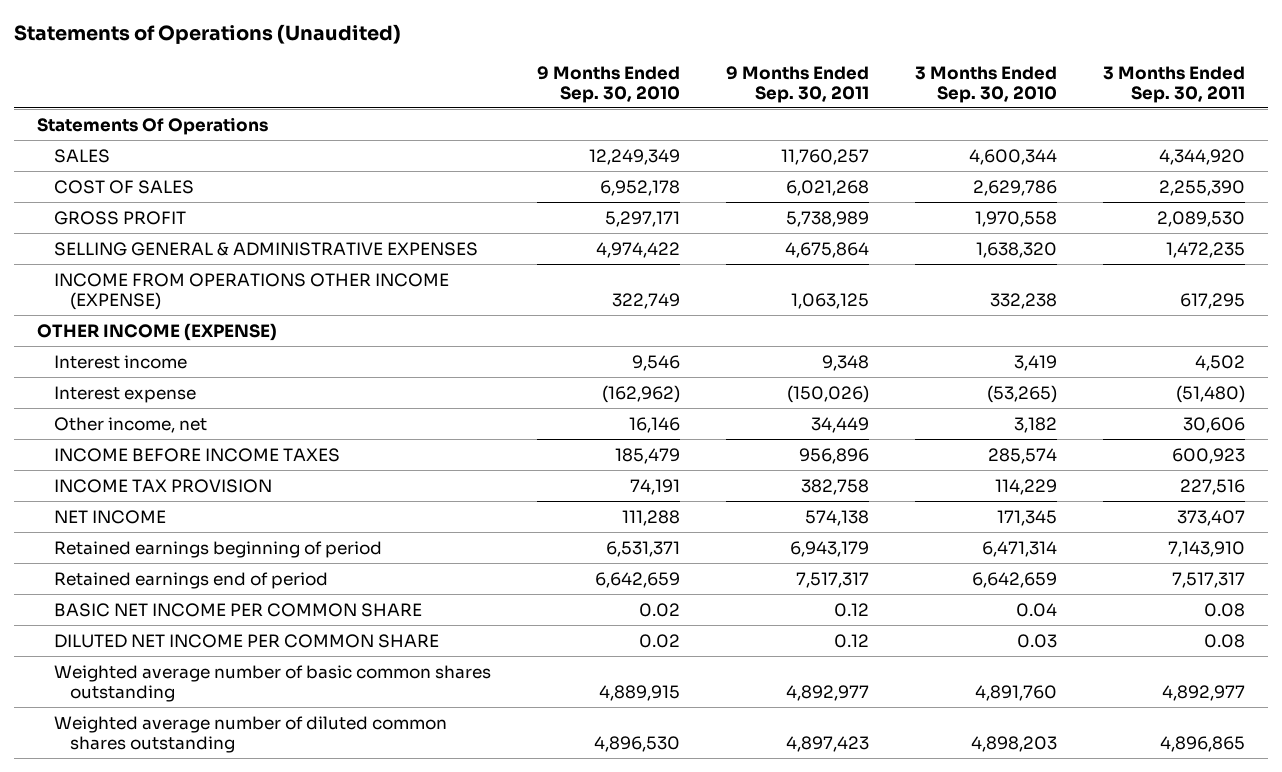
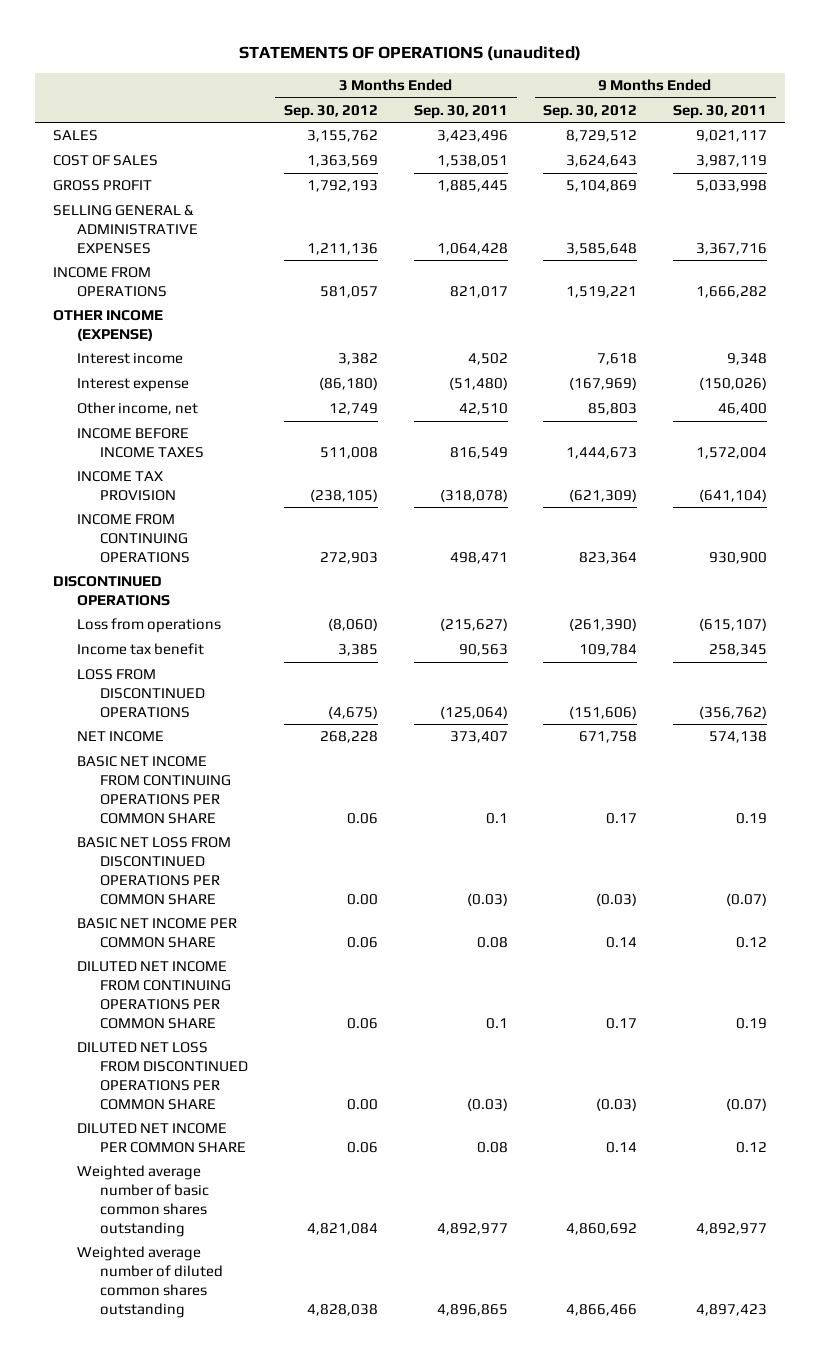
[14,24,402,45] Statements of Operations (Unaudited) -> [239,46,582,62] STATEMENTS OF OPERATIONS (unaudited)
[536,65,680,103] 9 Months Ended Sep. 30, 2010 -> none
[914,65,1057,103] 3 Months Ended Sep. 30, 2010 -> none
none -> [283,104,378,119] Sep. 30, 2012
none -> [543,104,638,119] Sep. 30, 2012
[37,116,269,135] Statements Of Operations -> none
[780,148,869,165] 11,760,257 -> [696,130,768,143] 9,021,117
[1158,148,1245,165] 4,344,920 -> [436,130,508,143] 3,423,496
[785,179,869,196] 6,021,268 -> [696,155,768,168] 3,987,119
[1158,179,1245,196] 2,255,390 -> [436,155,508,168] 1,538,051
[785,210,869,227] 5,738,989 -> [696,180,768,193] 5,033,998
[1156,210,1245,227] 2,089,530 -> [436,180,508,193] 1,885,445
[784,241,869,258] 4,675,864 -> [696,242,768,255] 3,367,716
[1165,241,1245,258] 1,472,235 -> [436,242,508,255] 1,064,428
[53,272,449,310] INCOME FROM OPERATIONS OTHER INCOME (EXPENSE) -> [53,267,167,297] INCOME FROM OPERATIONS
[790,292,869,309] 1,063,125 -> [696,285,768,298] 1,666,282
[1179,292,1245,309] 617,295 -> [449,285,508,298] 821,017
[810,416,869,433] 34,449 -> [718,403,768,416] 46,400
[1182,416,1245,433] 30,606 -> [458,403,508,416] 42,510
[798,447,869,464] 956,896 -> [696,446,768,459] 1,572,004
[1171,447,1245,464] 600,923 -> [449,446,508,459] 816,549
[800,478,869,495] 382,758 -> [699,488,768,502] (641,104)
[1179,478,1245,495] 227,516 -> [439,488,508,502] (318,078)
none -> [76,514,191,563] INCOME FROM CONTINUING OPERATIONS
none -> [53,576,170,606] DISCONTINUED OPERATIONS
none -> [76,618,221,634] Loss from operations
none -> [76,643,204,656] Income tax benefit
none -> [76,669,206,718] LOSS FROM DISCONTINUED OPERATIONS
[53,540,382,558] Retained earnings beginning of period -> none
[53,571,328,589] Retained earnings end of period -> none
none -> [76,756,232,824] BASIC NET INCOME FROM CONTINUING OPERATIONS PER COMMON SHARE
none -> [76,837,231,905] BASIC NET LOSS FROM DISCONTINUED OPERATIONS PER COMMON SHARE
none -> [76,961,232,1029] DILUTED NET INCOME FROM CONTINUING OPERATIONS PER COMMON SHARE
none -> [76,1042,249,1110] DILUTED NET LOSS FROM DISCONTINUED OPERATIONS PER COMMON SHARE

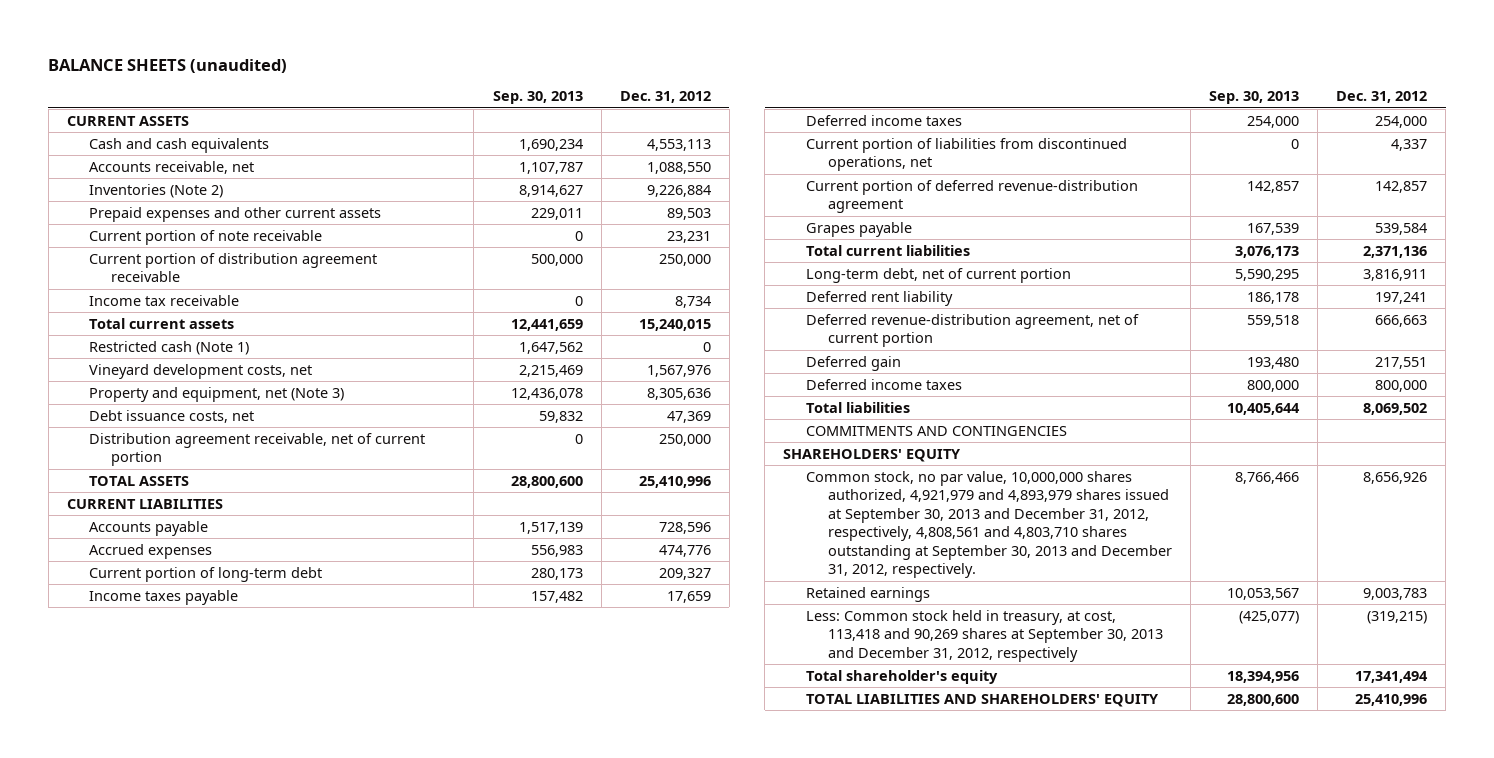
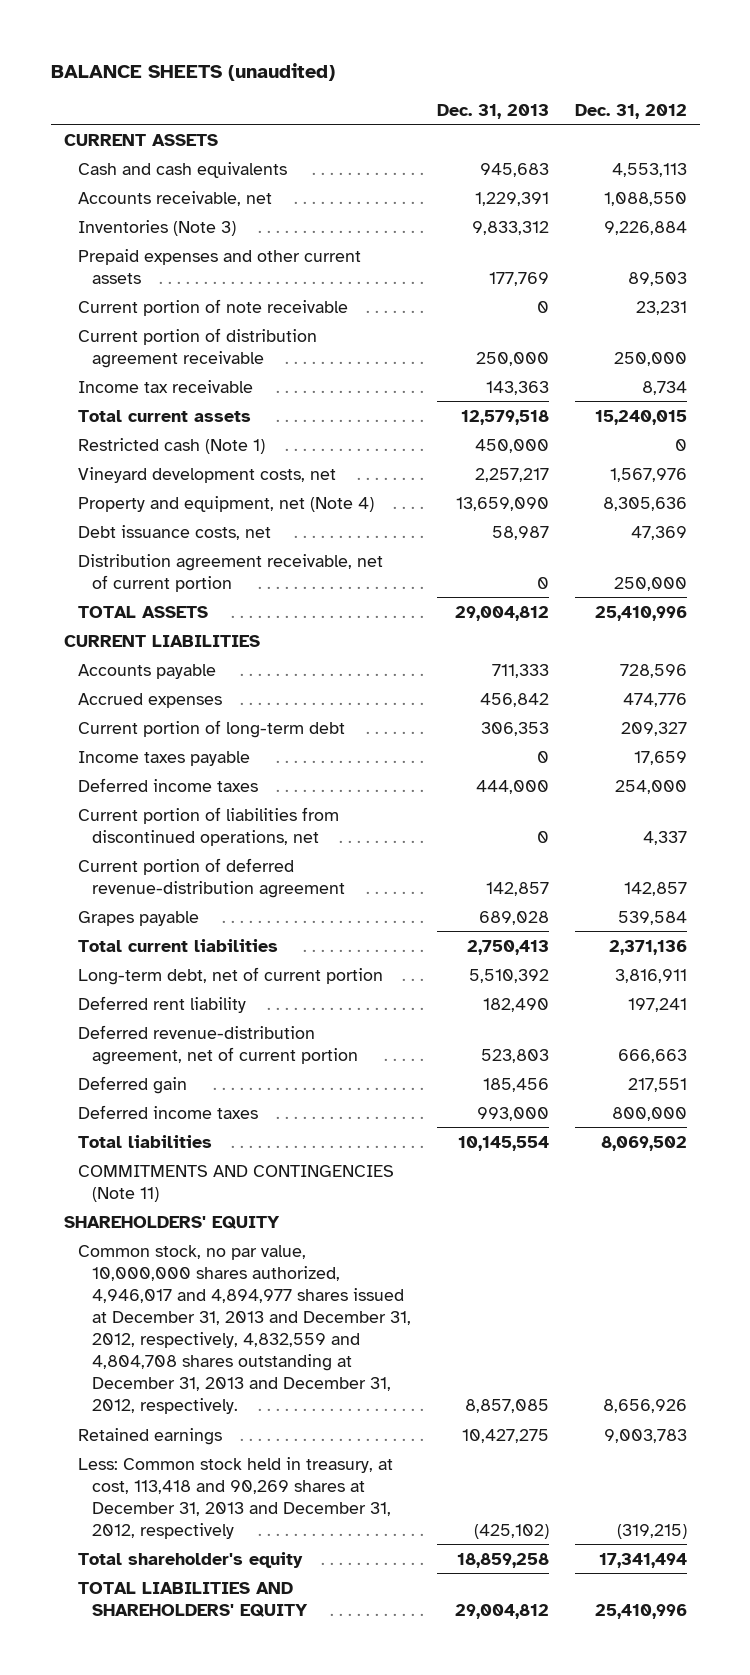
[492,91,583,105] Sep. 30, 2013 -> none
none -> [436,103,549,119] Dec. 31, 2013
[89,183,224,198] Inventories (Note 2) -> [77,219,236,236] Inventories (Note 3)
[89,386,345,402] Property and equipment, net (Note 3) -> [77,495,374,512] Property and equipment, net (Note 4)
[805,425,1067,436] COMMITMENTS AND CONTINGENCIES -> [77,1164,394,1202] COMMITMENTS AND CONTINGENCIES (Note 11)
[805,470,1172,579] Common stock, no par value, 10,000,000 shares authorized, 4,921,979 and 4,893,979 shares issued at September 30, 2013 and December 31, 2012, respectively, 4,808,561 and 4,803,710 shares outstanding at September 30, 2013 and December 31, 2012, respectively. -> [77,1244,411,1415] Common stock, no par value, 10,000,000 shares authorized, 4,946,017 and 4,894,977 shares issued at December 31, 2013 and December 31, 2012, respectively, 4,832,559 and 4,804,708 shares outstanding at December 31, 2013 and December 31, 2012, respectively.
[805,609,1163,662] Less: Common stock held in treasury, at cost, 113,418 and 90,269 shares at September 30, 2013 and December 31, 2012, respectively -> [77,1456,393,1539] Less: Common stock held in treasury, at cost, 113,418 and 90,269 shares at December 31, 2013 and December 31, 2012, respectively

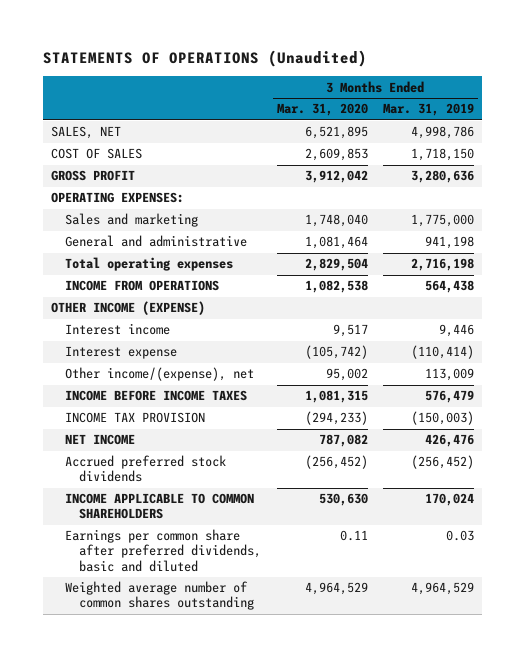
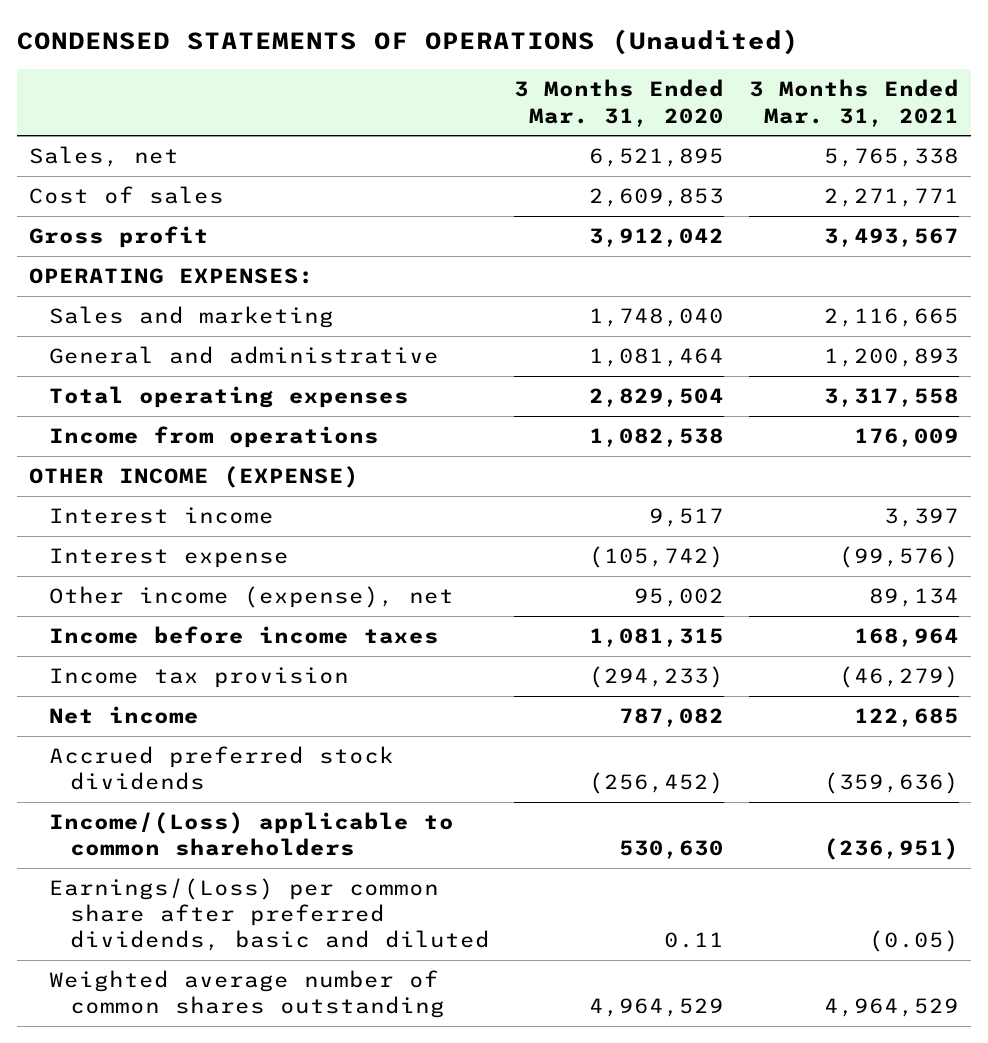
[43,50,368,68] STATEMENTS OF OPERATIONS (Unaudited) -> [16,28,799,55] CONDENSED STATEMENTS OF OPERATIONS (Unaudited)
[383,103,475,117] Mar. 31, 2019 -> none
none -> [748,79,959,127] 3 Months Ended Mar. 31, 2021
[50,126,121,140] SALES, NET -> [29,146,180,168] Sales, net
[50,148,142,160] COST OF SALES -> [29,186,225,205] Cost of sales
[50,170,135,182] GROSS PROFIT -> [29,226,210,249] Gross profit
[64,280,219,292] INCOME FROM OPERATIONS -> [49,426,380,449] Income from operations
[64,367,254,382] Other income/(expense), net -> [49,586,455,609] Other income (expense), net
[64,390,247,402] INCOME BEFORE INCOME TAXES -> [49,626,440,645] Income before income taxes
[64,412,205,424] INCOME TAX PROVISION -> [49,667,350,689] Income tax provision
[64,434,135,446] NET INCOME -> [49,706,200,725] Net income
[64,493,254,520] INCOME APPLICABLE TO COMMON SHAREHOLDERS -> [49,812,455,857] Income/(Loss) applicable to common shareholders
[64,529,261,572] Earnings per common share after preferred dividends, basic and diluted -> [49,878,490,952] Earnings/(Loss) per common share after preferred dividends, basic and diluted

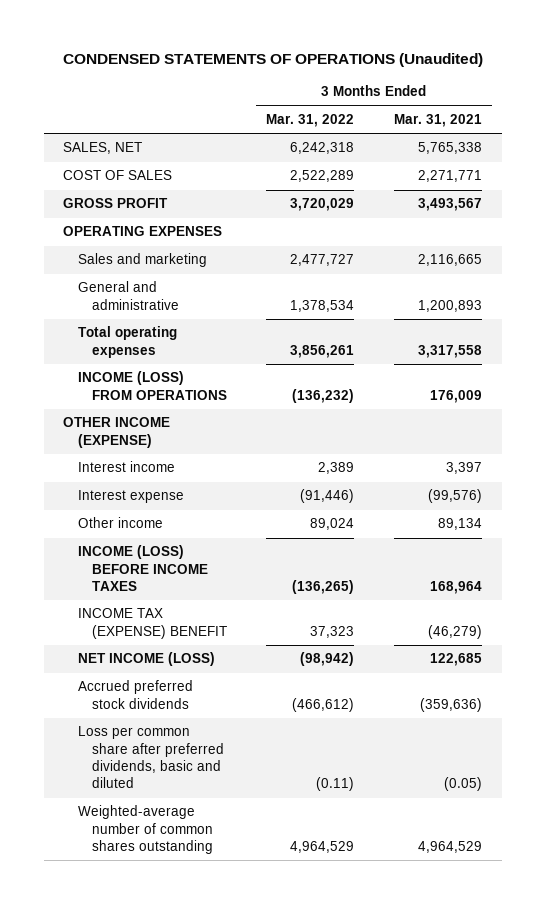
[514,79,725,127] 3 Months Ended Mar. 31, 2020 -> none
none -> [266,113,355,127] Mar. 31, 2022
[29,146,180,168] Sales, net -> [63,142,143,155] SALES, NET
[29,186,225,205] Cost of sales -> [63,170,173,181] COST OF SALES
[29,226,210,249] Gross profit -> [63,198,169,209] GROSS PROFIT
[29,268,315,285] OPERATING EXPENSES: -> [63,226,223,237] OPERATING EXPENSES
[49,426,380,449] Income from operations -> [77,371,227,400] INCOME (LOSS) FROM OPERATIONS
[49,586,455,609] Other income (expense), net -> [77,517,163,529] Other income
[49,626,440,645] Income before income taxes -> [77,545,208,592] INCOME (LOSS) BEFORE INCOME TAXES
[49,667,350,689] Income tax provision -> [77,608,227,639] INCOME TAX (EXPENSE) BENEFIT
[49,706,200,725] Net income -> [77,652,215,667] NET INCOME (LOSS)
[49,812,455,857] Income/(Loss) applicable to common shareholders -> none
[49,878,490,952] Earnings/(Loss) per common share after preferred dividends, basic and diluted -> [77,726,224,789] Loss per common share after preferred dividends, basic and diluted
[49,970,445,1019] Weighted average number of common shares outstanding -> [77,805,213,855] Weighted-average number of common shares outstanding

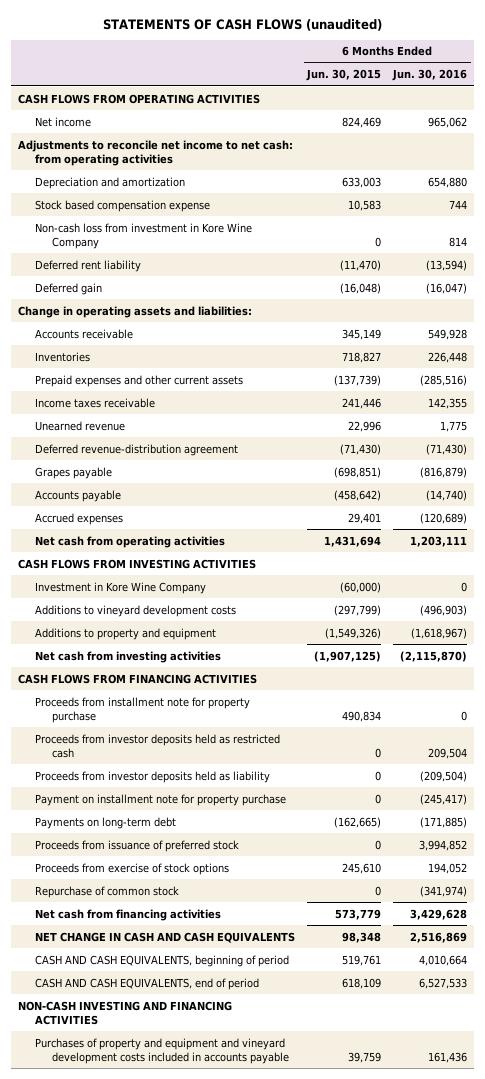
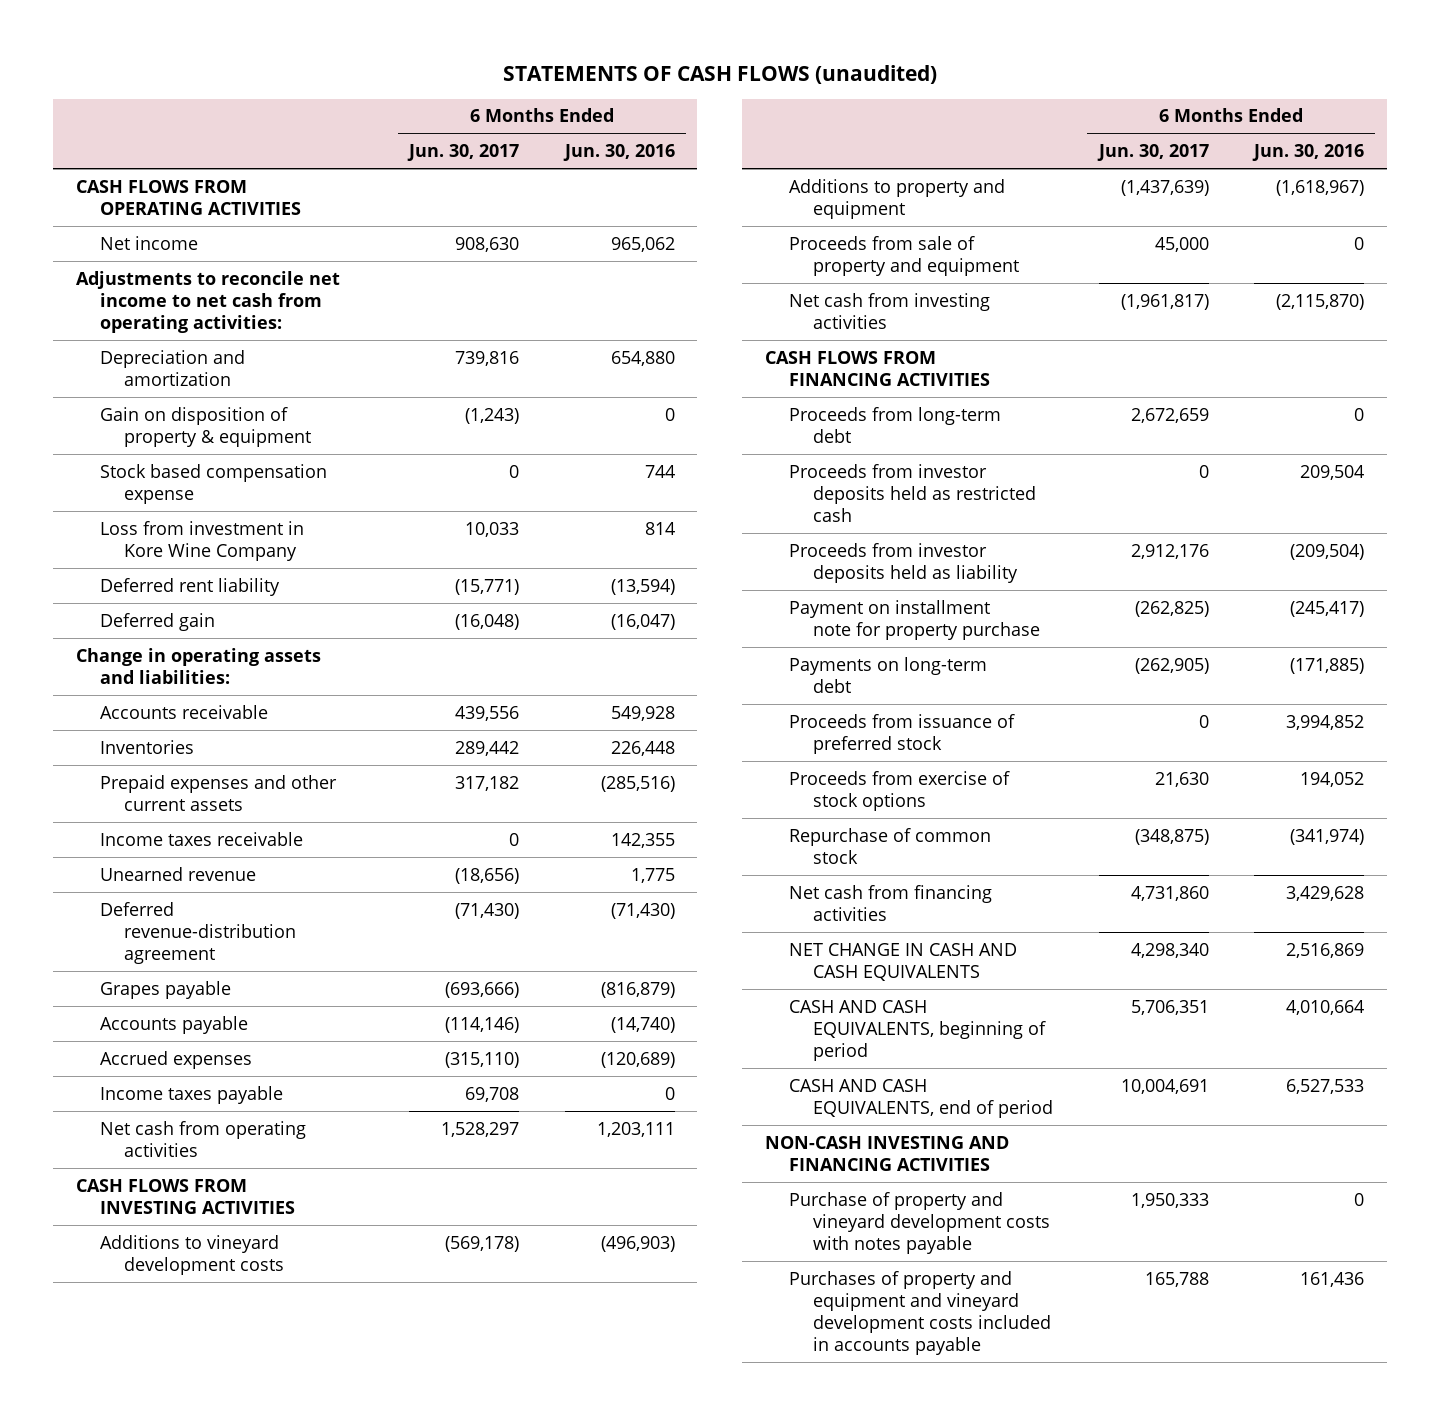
[306,69,382,82] Jun. 30, 2015 -> none
none -> [407,144,520,162] Jun. 30, 2017
[17,139,293,166] Adjustments to reconcile net income to net cash: from operating activities -> [75,270,340,334] Adjustments to reconcile net income to net cash from operating activities:
none -> [99,406,312,447] Gain on disposition of property & equipment
[34,222,252,249] Non-cash loss from investment in Kore Wine Company -> [99,520,304,561] Loss from investment in Kore Wine Company
none -> [99,1085,283,1104] Income taxes payable
[34,581,206,594] Investment in Kore Wine Company -> none
none -> [789,235,1020,276] Proceeds from sale of property and equipment
[34,696,250,723] Proceeds from installment note for property purchase -> none
none -> [789,406,1002,443] Proceeds from long-term debt
none -> [789,1191,1051,1255] Purchase of property and vineyard development costs with notes payable

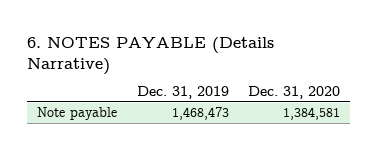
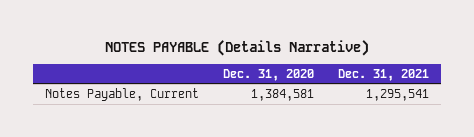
[27,37,275,75] 6. NOTES PAYABLE (Details Narrative) -> [105,39,370,56] NOTES PAYABLE (Details Narrative)
[136,86,229,100] Dec. 31, 2019 -> none
none -> [337,68,429,81] Dec. 31, 2021
[37,107,118,121] Note payable -> [45,88,200,102] Notes Payable, Current

